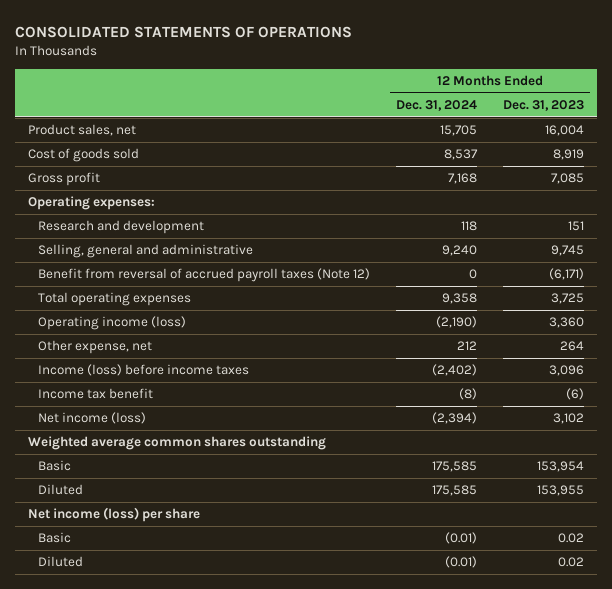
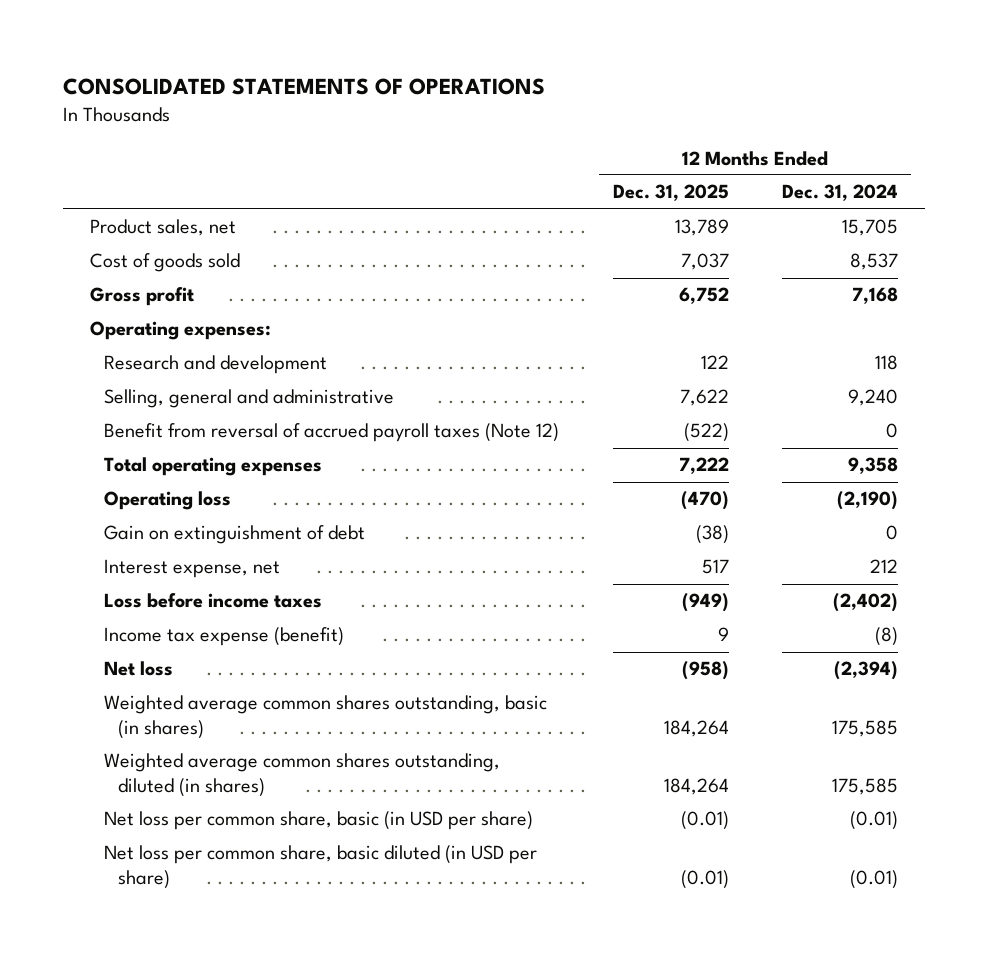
[502,100,584,112] Dec. 31, 2023 -> none
none -> [612,184,729,202] Dec. 31, 2025
[28,436,327,451] Weighted average common shares outstanding -> none
[28,507,201,523] Net income (loss) per share -> none
[38,316,187,331] Operating income (loss) -> [104,491,232,511] Operating loss
none -> [104,525,366,545] Gain on extinguishment of debt
[38,340,153,355] Other expense, net -> [104,559,281,579] Interest expense, net
[38,364,250,377] Income (loss) before income taxes -> [104,593,323,609] Loss before income taxes
[38,388,154,400] Income tax benefit -> [104,627,345,647] Income tax expense (benefit)
[38,412,147,425] Net income (loss) -> [104,661,174,677] Net loss
[38,460,72,472] Basic -> [104,695,548,739] Weighted average common shares outstanding, basic (in shares)
[38,484,84,496] Diluted -> [104,753,501,797] Weighted average common shares outstanding, diluted (in shares)
[38,532,72,544] Basic -> [104,811,534,831] Net loss per common share, basic (in USD per share)
[38,556,84,568] Diluted -> [104,845,538,889] Net loss per common share, basic diluted (in USD per share)

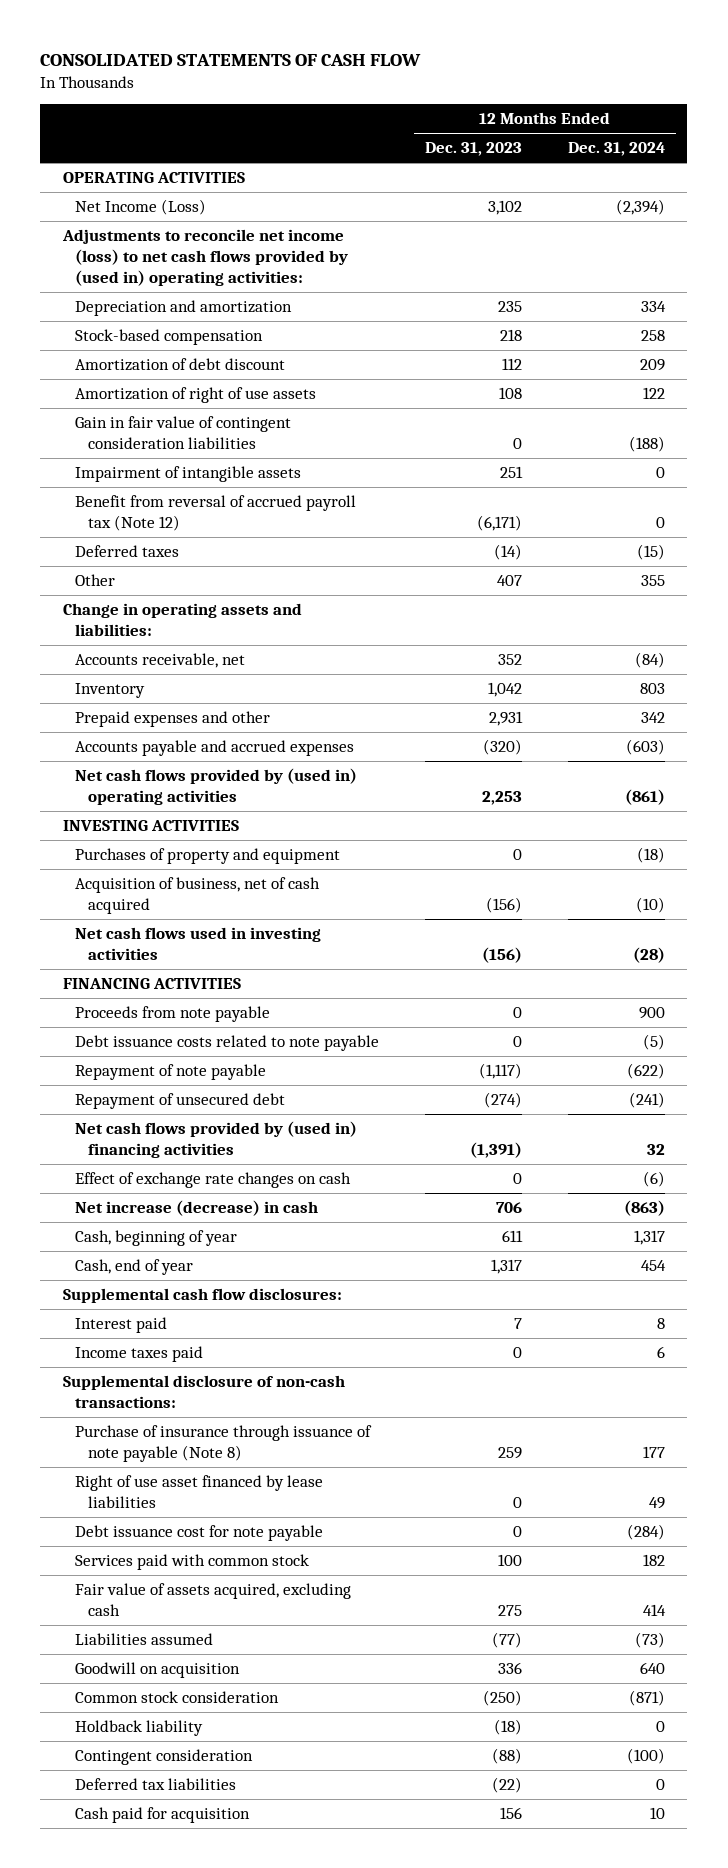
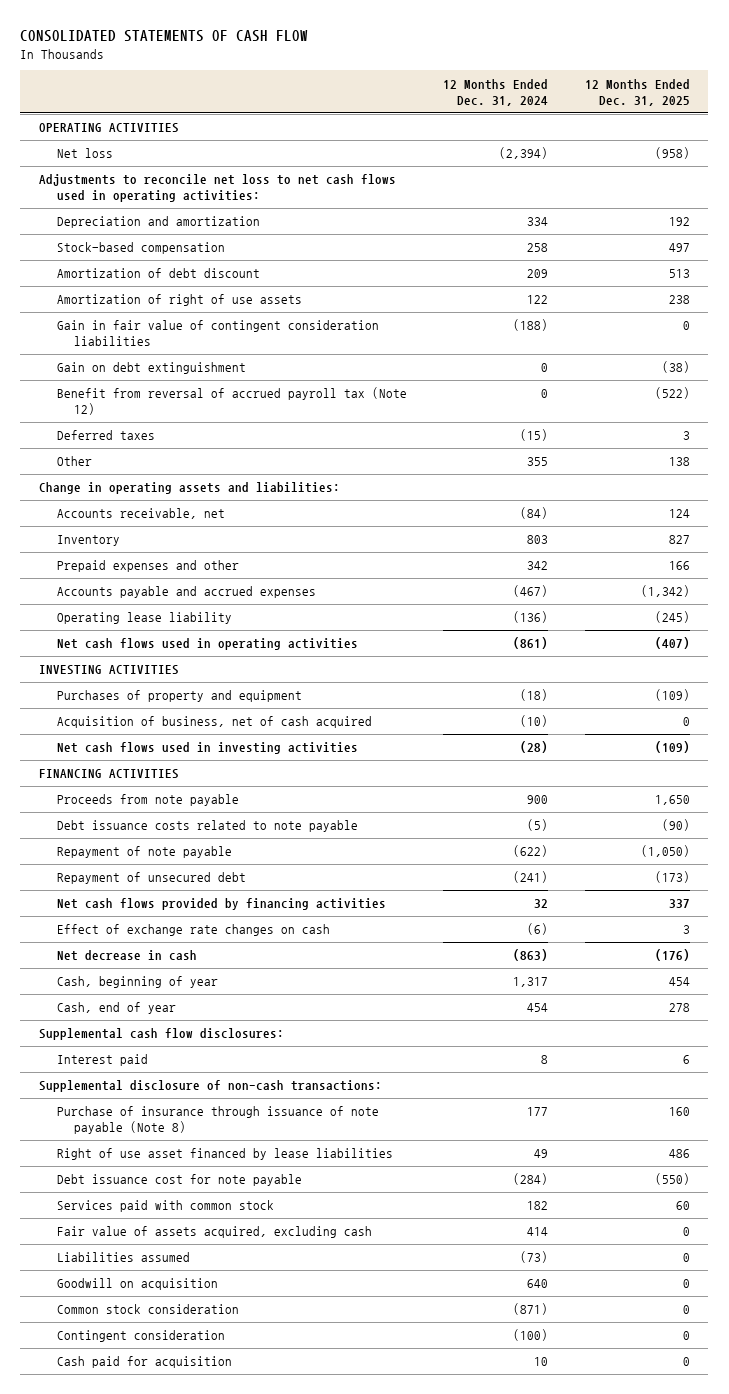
[425,142,523,157] Dec. 31, 2023 -> none
none -> [584,78,690,106] 12 Months Ended Dec. 31, 2025
[75,199,207,216] Net Income (Loss) -> [56,148,113,159] Net loss
[62,229,349,286] Adjustments to reconcile net income (loss) to net cash flows provided by (used in) operating activities: -> [38,174,396,203] Adjustments to reconcile net loss to net cash flows used in operating activities:
[75,466,302,483] Impairment of intangible assets -> none
none -> [56,362,246,375] Gain on debt extinguishment
[625,739,665,756] (603) -> [513,585,549,598] (467)
none -> [56,612,232,625] Operating lease liability
[75,768,358,805] Net cash flows provided by (used in) operating activities -> [56,638,358,651] Net cash flows used in operating activities
[75,1121,358,1158] Net cash flows provided by (used in) financing activities -> [56,898,386,911] Net cash flows provided by financing activities
[75,1200,319,1217] Net increase (decrease) in cash -> [56,950,197,962] Net decrease in cash
[75,1346,204,1363] Income taxes paid -> none
[75,1720,204,1737] Holdback liability -> none
[75,1778,237,1791] Deferred tax liabilities -> none

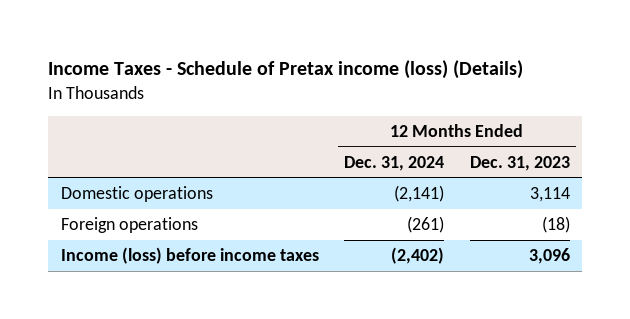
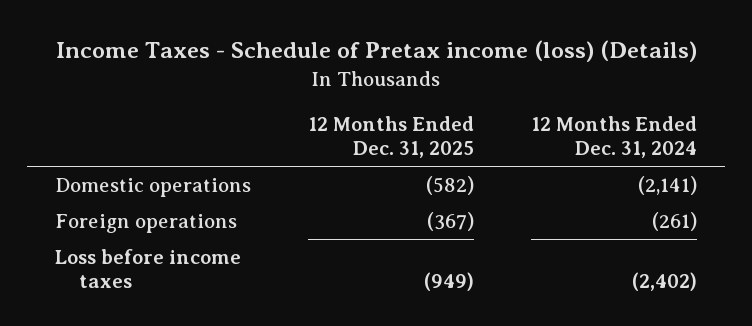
[469,155,570,171] Dec. 31, 2023 -> none
none -> [307,116,474,159] 12 Months Ended Dec. 31, 2025
[60,246,319,264] Income (loss) before income taxes -> [55,248,242,289] Loss before income taxes

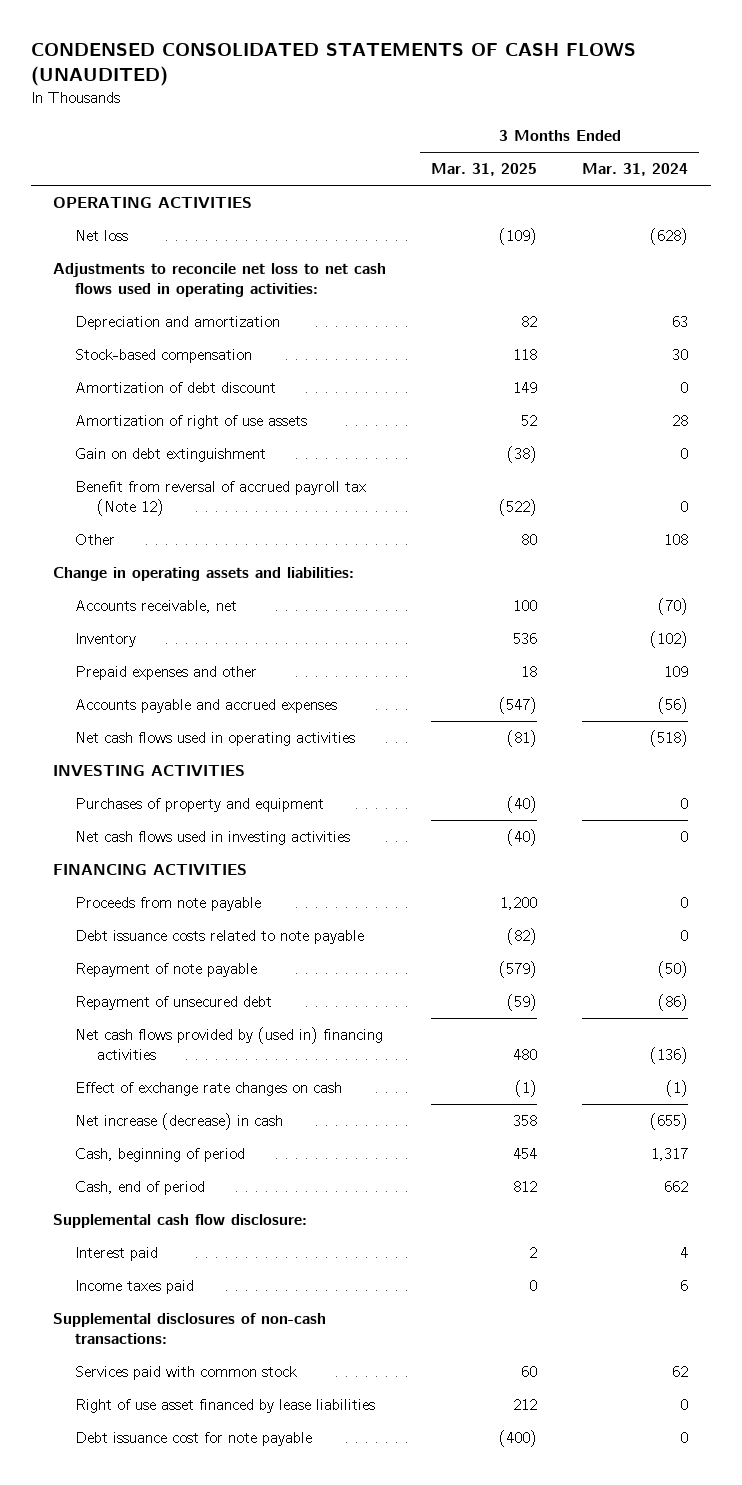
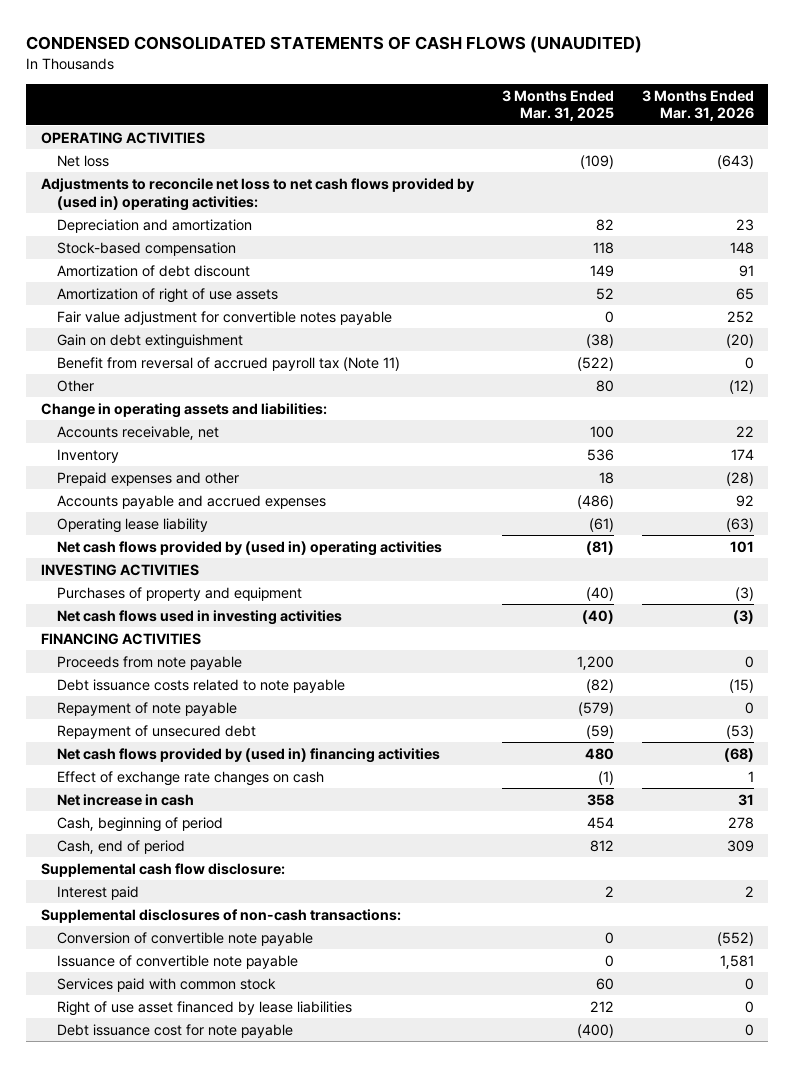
[582,163,689,177] Mar. 31, 2024 -> none
none -> [642,89,755,122] 3 Months Ended Mar. 31, 2026
[53,263,387,298] Adjustments to reconcile net loss to net cash flows used in operating activities: -> [40,177,474,211] Adjustments to reconcile net loss to net cash flows provided by (used in) operating activities:
none -> [57,310,393,325] Fair value adjustment for convertible notes payable
[75,481,367,517] Benefit from reversal of accrued payroll tax (Note 12) -> [57,356,401,371] Benefit from reversal of accrued payroll tax (Note 11)
[499,697,538,715] (547) -> [576,494,614,509] (486)
none -> [57,517,209,533] Operating lease liability
[75,732,356,747] Net cash flows used in operating activities -> [57,540,443,556] Net cash flows provided by (used in) operating activities
[75,1113,284,1131] Net increase (decrease) in cash -> [57,793,195,806] Net increase in cash
[75,1280,195,1295] Income taxes paid -> none
none -> [57,931,314,946] Conversion of convertible note payable
none -> [57,954,299,969] Issuance of convertible note payable

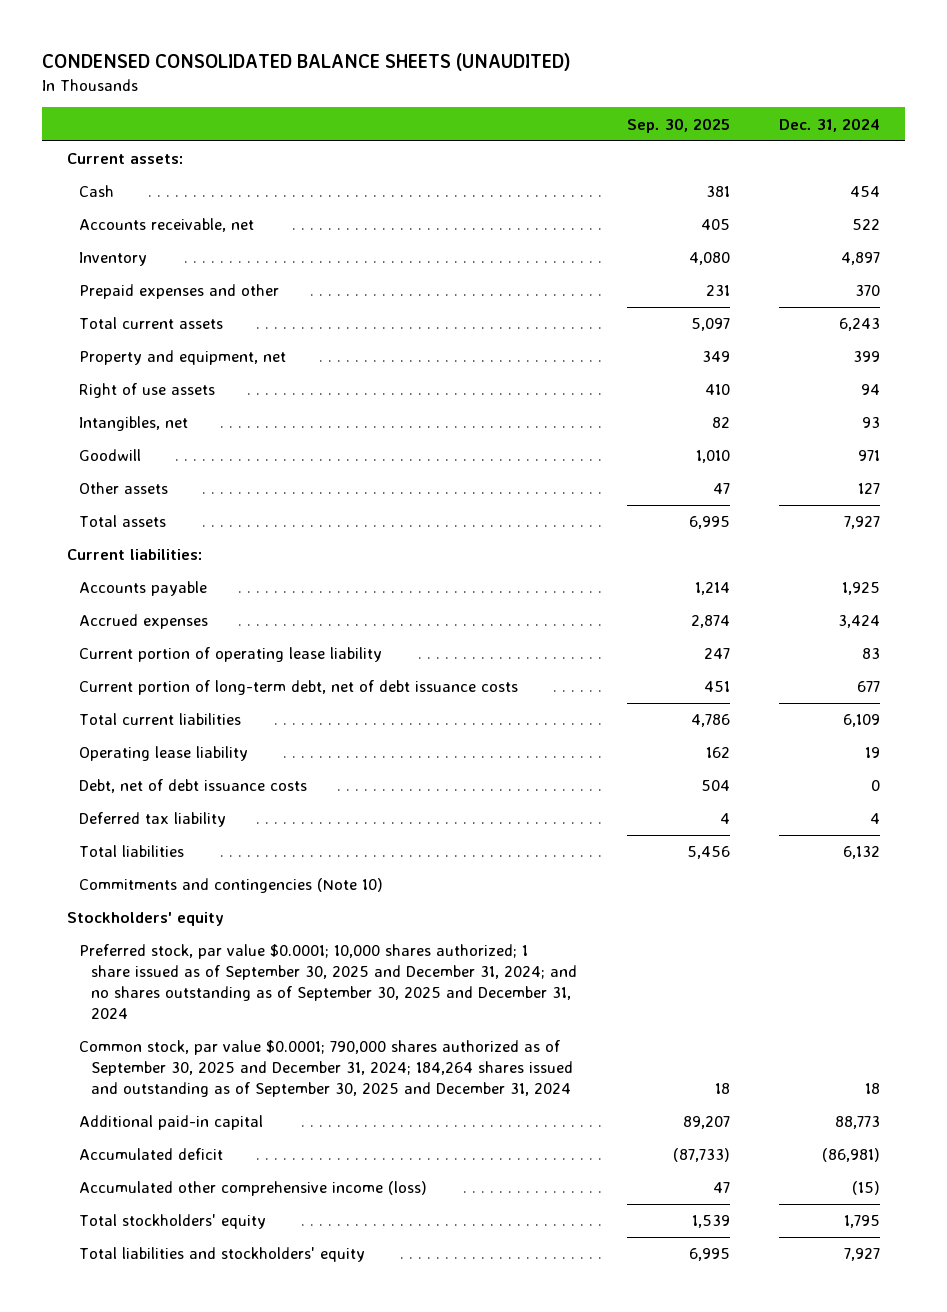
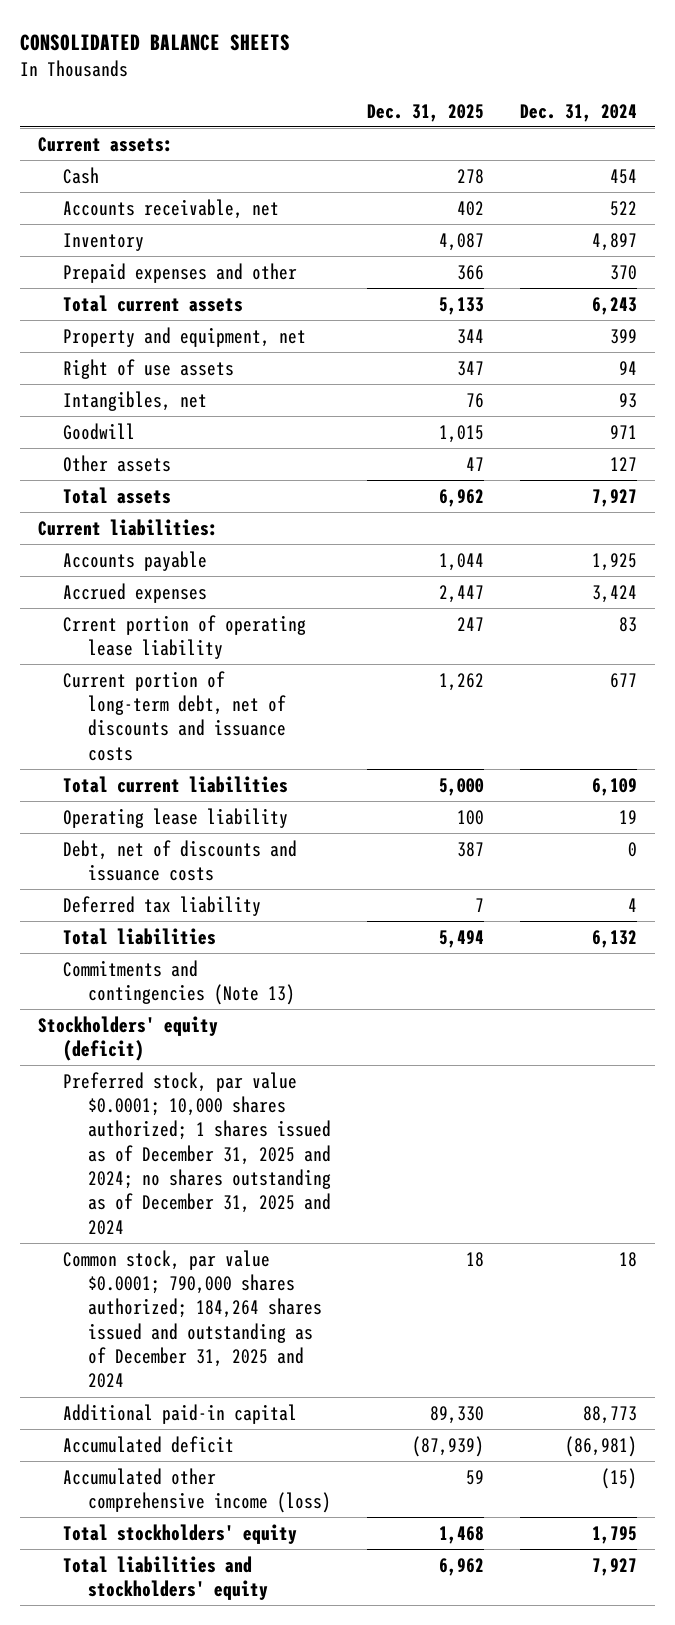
[42,53,572,72] CONDENSED CONSOLIDATED BALANCE SHEETS (UNAUDITED) -> [19,33,290,51] CONSOLIDATED BALANCE SHEETS
[626,117,730,133] Sep. 30, 2025 -> none
none -> [366,103,484,122] Dec. 31, 2025
[79,647,383,663] Current portion of operating lease liability -> [62,614,306,660] Crrent portion of operating lease liability
[79,680,519,696] Current portion of long-term debt, net of debt issuance costs -> [62,670,286,761] Current portion of long-term debt, net of discounts and issuance costs
[79,779,308,794] Debt, net of debt issuance costs -> [62,839,297,882] Debt, net of discounts and issuance costs
[79,878,384,894] Commitments and contingencies (Note 10) -> [62,959,295,1006] Commitments and contingencies (Note 13)
[67,912,225,927] Stockholders' equity -> [37,1015,218,1062] Stockholders' equity (deficit)
[79,944,578,1020] Preferred stock, par value $0.0001; 10,000 shares authorized; 1 share issued as of September 30, 2025 and December 31, 2024; and no shares outstanding as of September 30, 2025 and December 31, 2024 -> [62,1071,331,1235] Preferred stock, par value $0.0001; 10,000 shares authorized; 1 shares issued as of December 31, 2025 and 2024; no shares outstanding as of December 31, 2025 and 2024
[79,1040,574,1098] Common stock, par value $0.0001; 790,000 shares authorized as of September 30, 2025 and December 31, 2024; 184,264 shares issued and outstanding as of September 30, 2025 and December 31, 2024 -> [62,1249,322,1389] Common stock, par value $0.0001; 790,000 shares authorized; 184,264 shares issued and outstanding as of December 31, 2025 and 2024

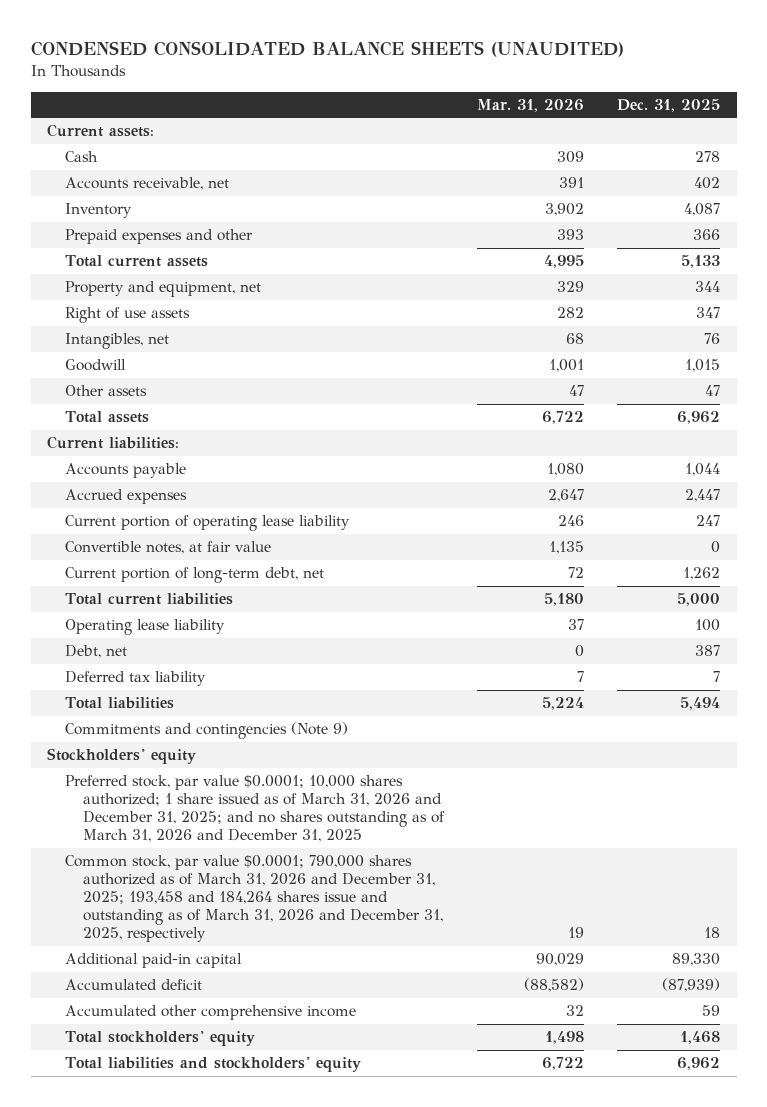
[19,33,290,51] CONSOLIDATED BALANCE SHEETS -> [30,40,624,57] CONDENSED CONSOLIDATED BALANCE SHEETS (UNAUDITED)
[520,103,638,122] Dec. 31, 2024 -> none
none -> [476,98,584,112] Mar. 31, 2026
[62,614,306,660] Crrent portion of operating lease liability -> [64,515,350,532] Current portion of operating lease liability
none -> [64,541,271,555] Convertible notes, at fair value
[62,670,286,761] Current portion of long-term debt, net of discounts and issuance costs -> [64,567,324,584] Current portion of long-term debt, net
[62,839,297,882] Debt, net of discounts and issuance costs -> [64,645,127,659] Debt, net
[62,959,295,1006] Commitments and contingencies (Note 13) -> [64,722,348,740] Commitments and contingencies (Note 9)
[37,1015,218,1062] Stockholders' equity (deficit) -> [47,748,197,765] Stockholders' equity
[62,1071,331,1235] Preferred stock, par value $0.0001; 10,000 shares authorized; 1 shares issued as of December 31, 2025 and 2024; no shares outstanding as of December 31, 2025 and 2024 -> [64,775,445,843] Preferred stock, par value $0.0001; 10,000 shares authorized; 1 share issued as of March 31, 2026 and December 31, 2025; and no shares outstanding as of March 31, 2026 and December 31, 2025
[62,1249,322,1389] Common stock, par value $0.0001; 790,000 shares authorized; 184,264 shares issued and outstanding as of December 31, 2025 and 2024 -> [64,855,443,943] Common stock, par value $0.0001; 790,000 shares authorized as of March 31, 2026 and December 31, 2025; 193,458 and 184,264 shares issue and outstanding as of March 31, 2026 and December 31, 2025, respectively
[62,1467,331,1514] Accumulated other comprehensive income (loss) -> [64,1005,356,1021] Accumulated other comprehensive income

